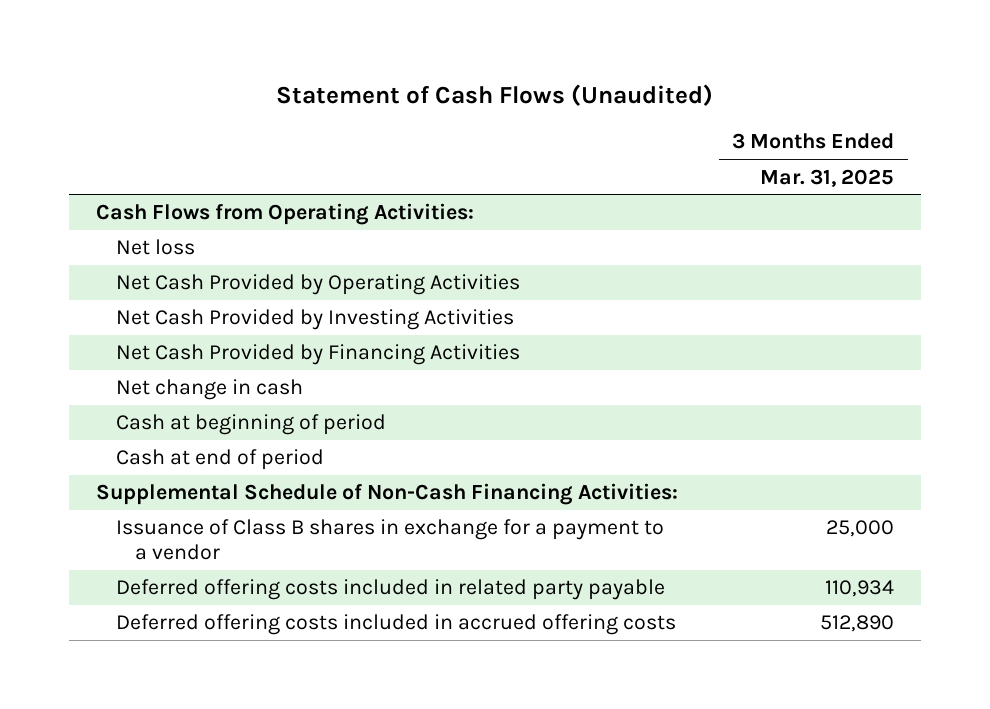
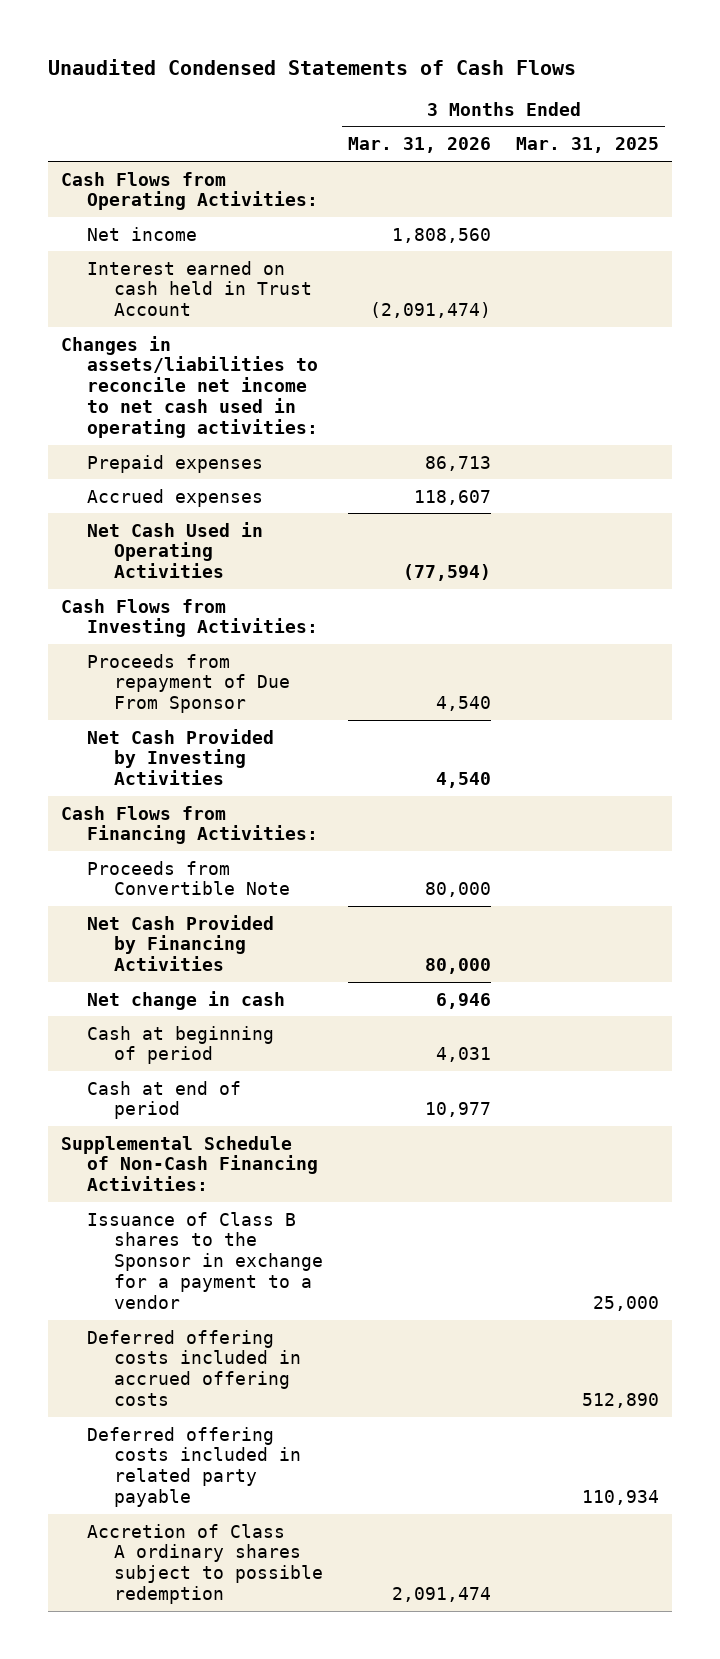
[276,83,714,106] Statement of Cash Flows (Unaudited) -> [48,59,577,76] Unaudited Condensed Statements of Cash Flows
none -> [347,137,491,154] Mar. 31, 2026
[115,239,195,256] Net loss -> [87,226,198,241] Net income
none -> [87,260,312,317] Interest earned on cash held in Trust Account
none -> [60,335,319,438] Changes in assets/liabilities to reconcile net income to net cash used in operating activities:
none -> [87,454,264,473] Prepaid expenses
none -> [87,488,264,507] Accrued expenses
[115,274,520,296] Net Cash Provided by Operating Activities -> [87,521,264,579] Net Cash Used in Operating Activities
none -> [60,598,319,638] Cash Flows from Investing Activities:
none -> [87,653,290,714] Proceeds from repayment of Due From Sponsor
none -> [60,805,319,845] Cash Flows from Financing Activities:
none -> [87,860,290,896] Proceeds from Convertible Note
[115,519,664,561] Issuance of Class B shares in exchange for a payment to a vendor -> [87,1211,323,1309] Issuance of Class B shares to the Sponsor in exchange for a payment to a vendor
[115,579,665,601] Deferred offering costs included in related party payable -> [87,1426,301,1507] Deferred offering costs included in related party payable
none -> [87,1523,323,1604] Accretion of Class A ordinary shares subject to possible redemption

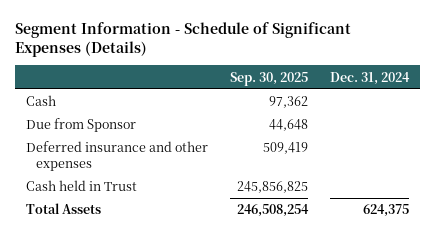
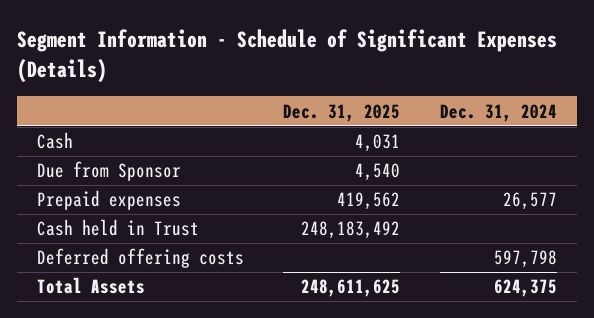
[229,71,308,86] Sep. 30, 2025 -> none
none -> [283,103,401,122] Dec. 31, 2025
[25,141,208,172] Deferred insurance and other expenses -> none
none -> [37,190,182,211] Prepaid expenses
none -> [37,248,245,269] Deferred offering costs

